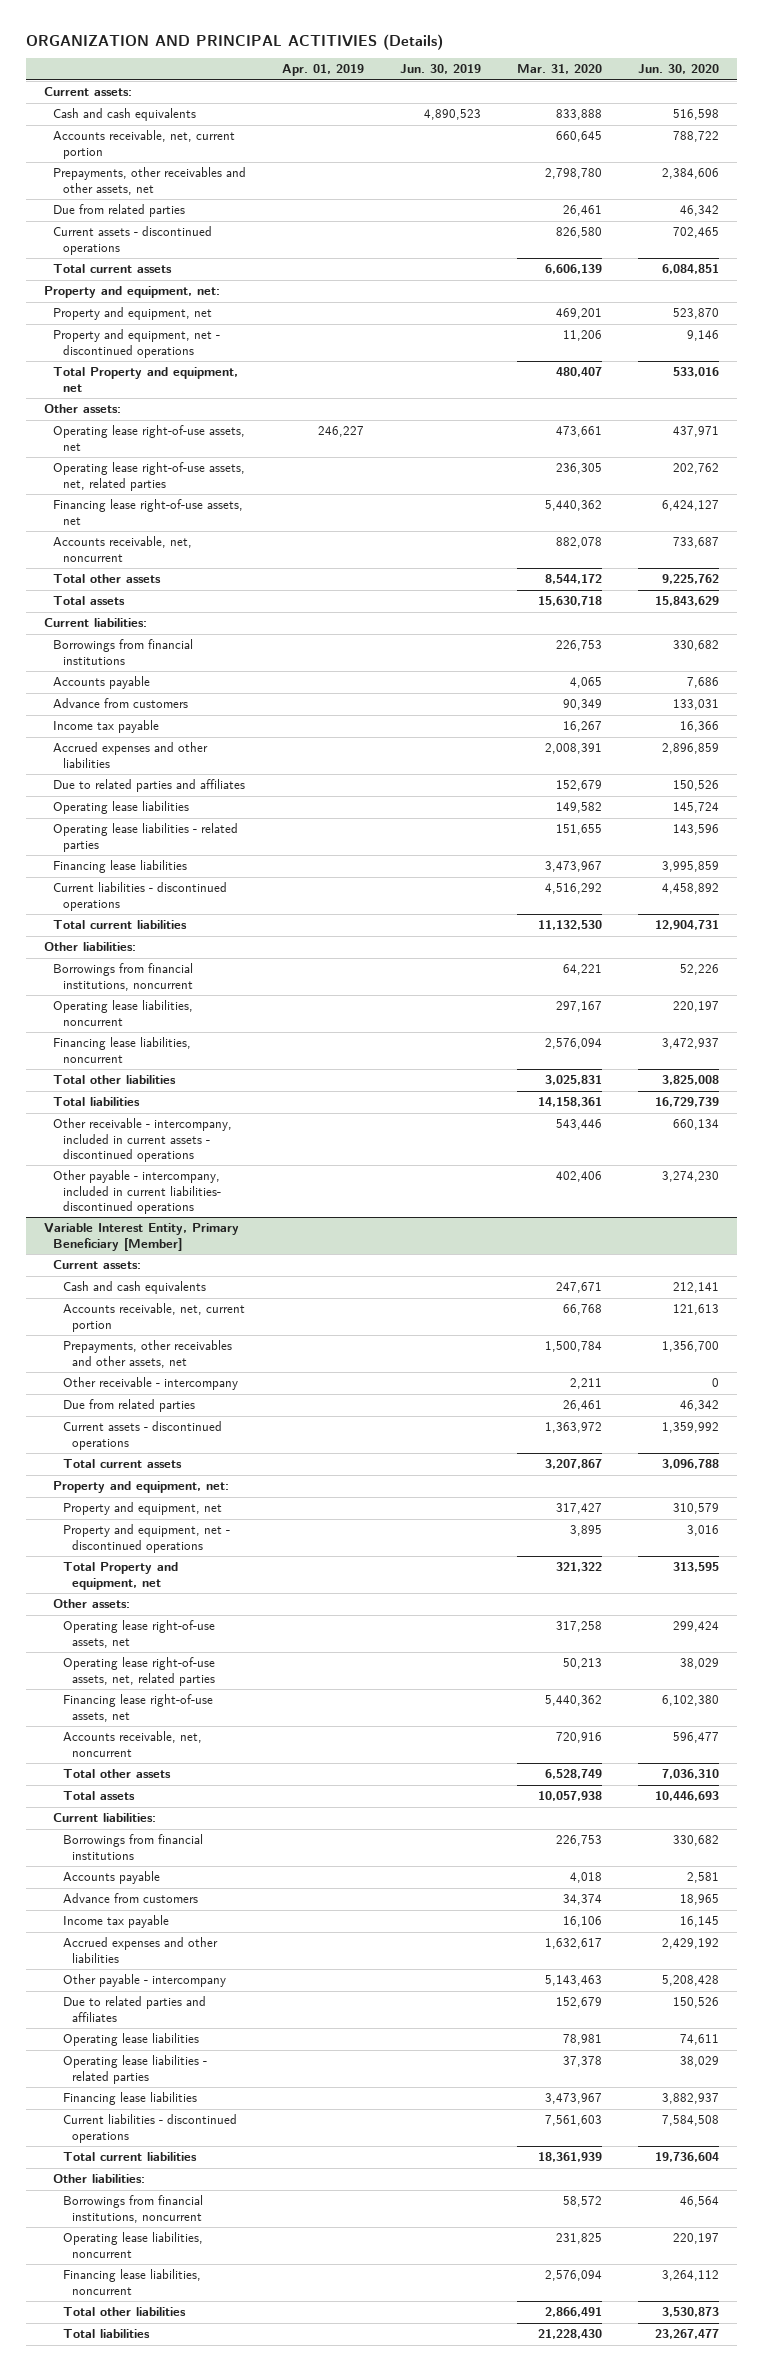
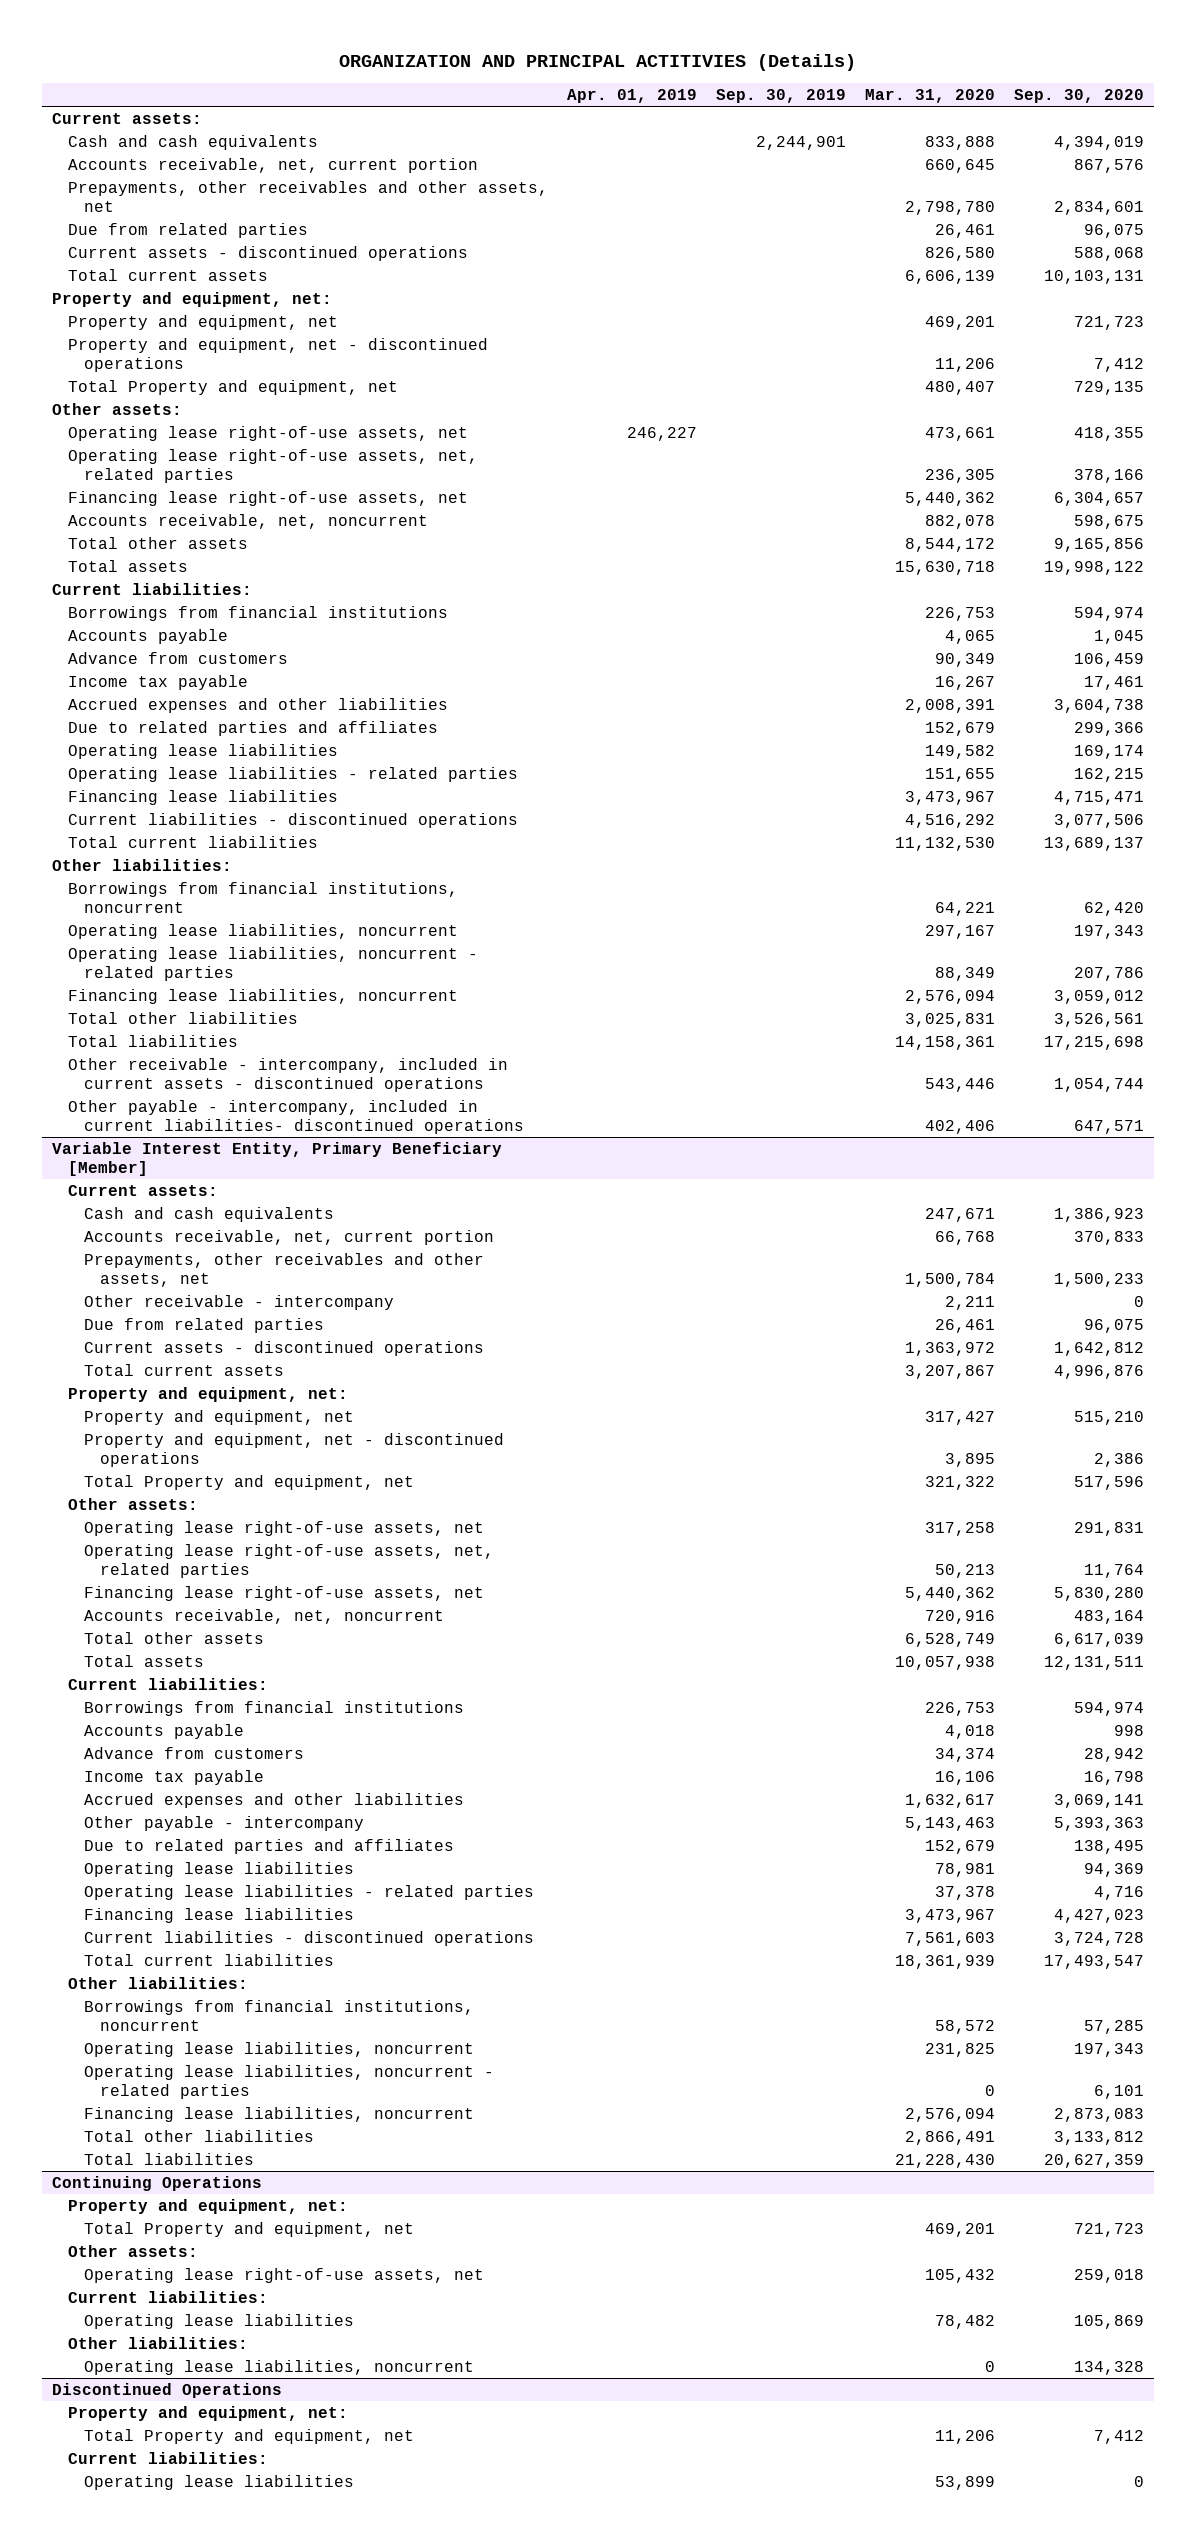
[400,64,482,75] Jun. 30, 2019 -> none
[637,64,719,75] Jun. 30, 2020 -> none
none -> [715,89,846,104] Sep. 30, 2019
none -> [1014,89,1145,104] Sep. 30, 2020
none -> [67,946,478,981] Operating lease liabilities, noncurrent - related parties
none -> [83,2064,494,2099] Operating lease liabilities, noncurrent - related parties
none -> [51,2175,262,2191] Continuing Operations
none -> [67,2198,348,2214] Property and equipment, net:
none -> [83,2221,414,2237] Total Property and equipment, net
none -> [67,2244,198,2257] Other assets:
none -> [83,2267,484,2283] Operating lease right-of-use assets, net
none -> [67,2290,268,2303] Current liabilities:
none -> [83,2313,354,2329] Operating lease liabilities
none -> [67,2336,248,2349] Other liabilities:
none -> [83,2359,474,2375] Operating lease liabilities, noncurrent
none -> [51,2382,282,2398] Discontinued Operations
none -> [67,2405,348,2421] Property and equipment, net:
none -> [83,2428,414,2444] Total Property and equipment, net
none -> [67,2451,268,2464] Current liabilities:
none -> [83,2474,354,2490] Operating lease liabilities

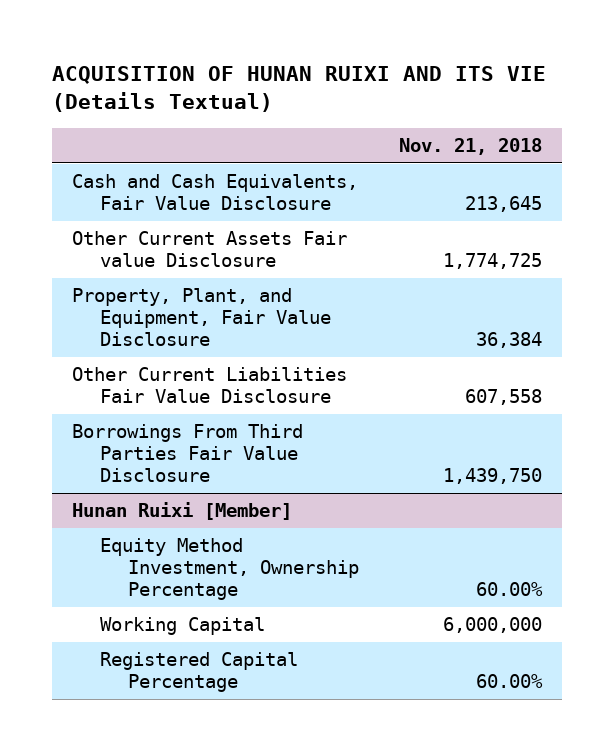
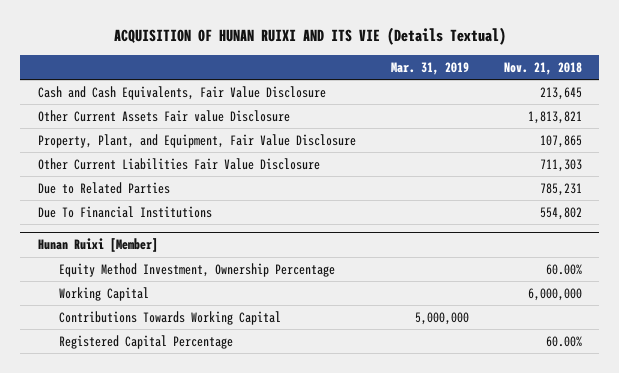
none -> [390,62,469,76] Mar. 31, 2019
[72,424,304,482] Borrowings From Third Parties Fair Value Disclosure -> none
[443,253,543,270] 1,774,725 -> [527,111,582,125] 1,813,821
[476,331,543,348] 36,384 -> [539,135,582,149] 107,865
[465,389,543,406] 607,558 -> [539,159,582,173] 711,303
none -> [37,182,170,195] Due to Related Parties
none -> [37,206,212,219] Due To Financial Institutions
none -> [59,311,282,326] Contributions Towards Working Capital

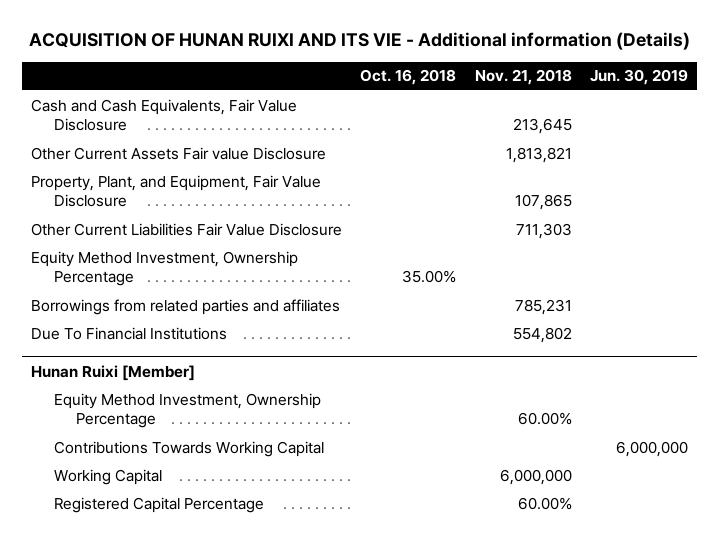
[113,27,506,46] ACQUISITION OF HUNAN RUIXI AND ITS VIE (Details Textual) -> [28,32,690,51] ACQUISITION OF HUNAN RUIXI AND ITS VIE - Additional information (Details)
[390,62,469,76] Mar. 31, 2019 -> none
none -> [360,69,457,86] Oct. 16, 2018
none -> [589,69,688,86] Jun. 30, 2019
none -> [31,250,299,287] Equity Method Investment, Ownership Percentage
[37,182,170,195] Due to Related Parties -> [31,298,341,315] Borrowings from related parties and affiliates
[59,287,150,302] Working Capital -> [53,468,162,485] Working Capital

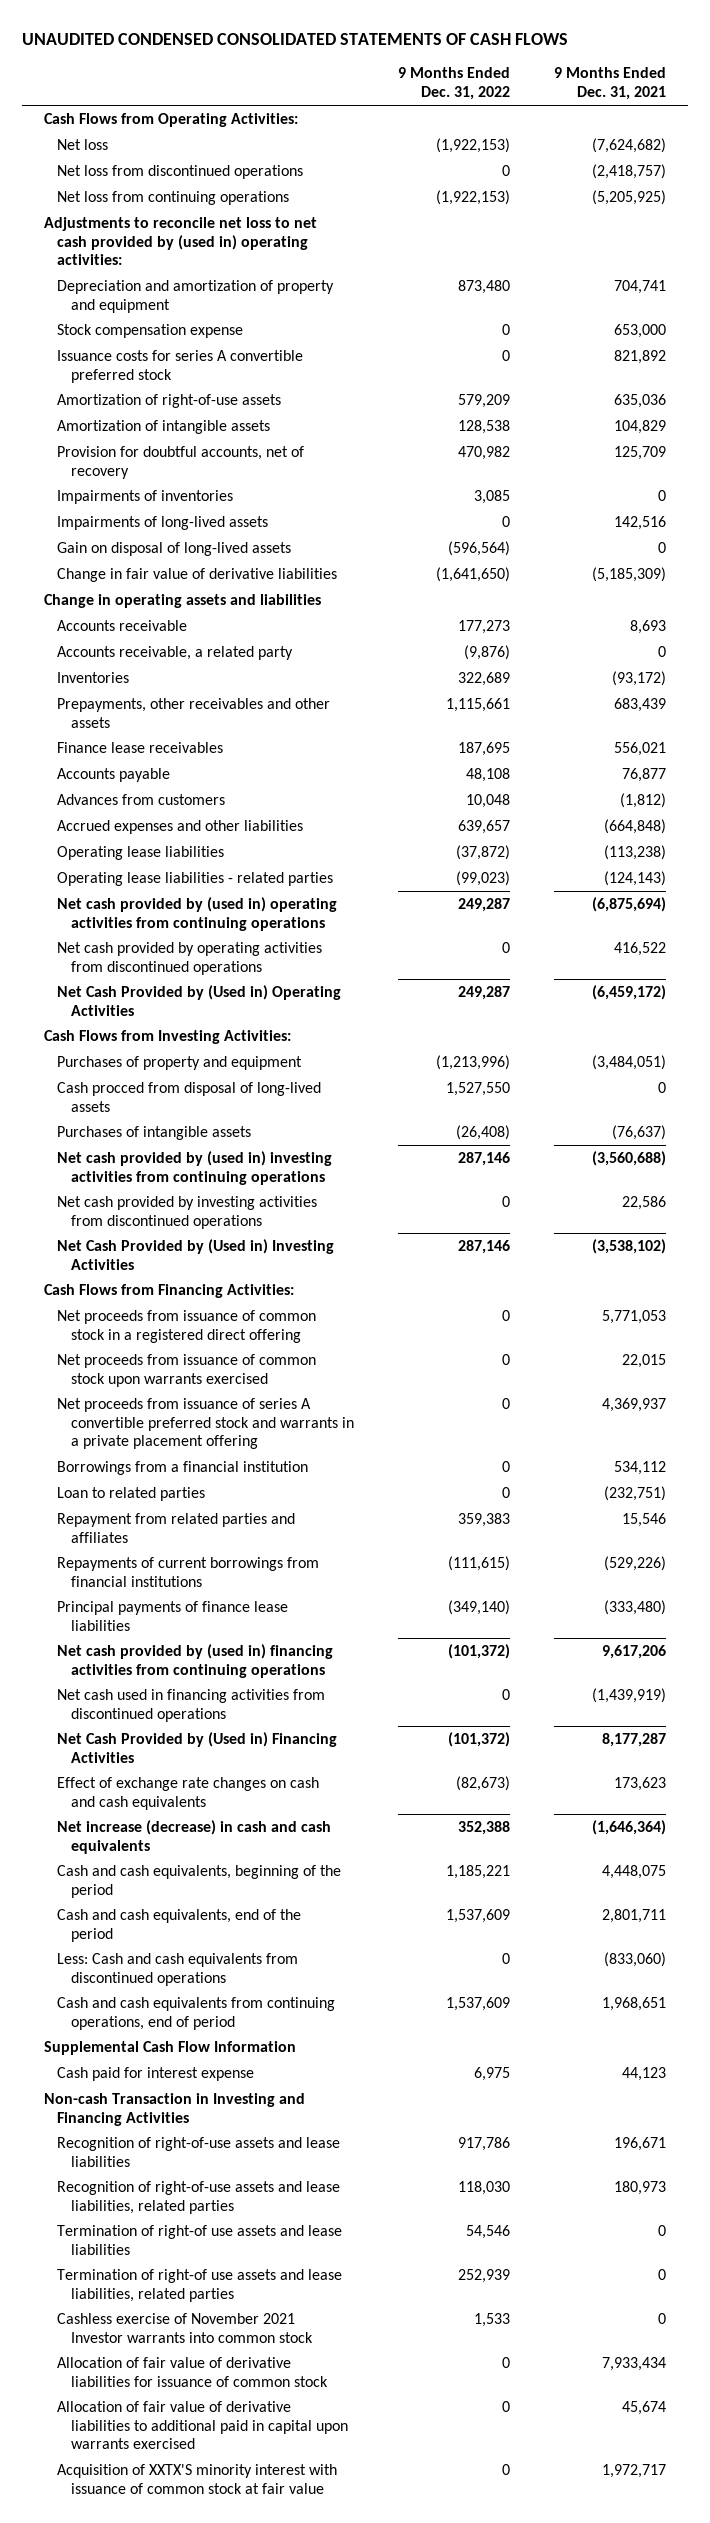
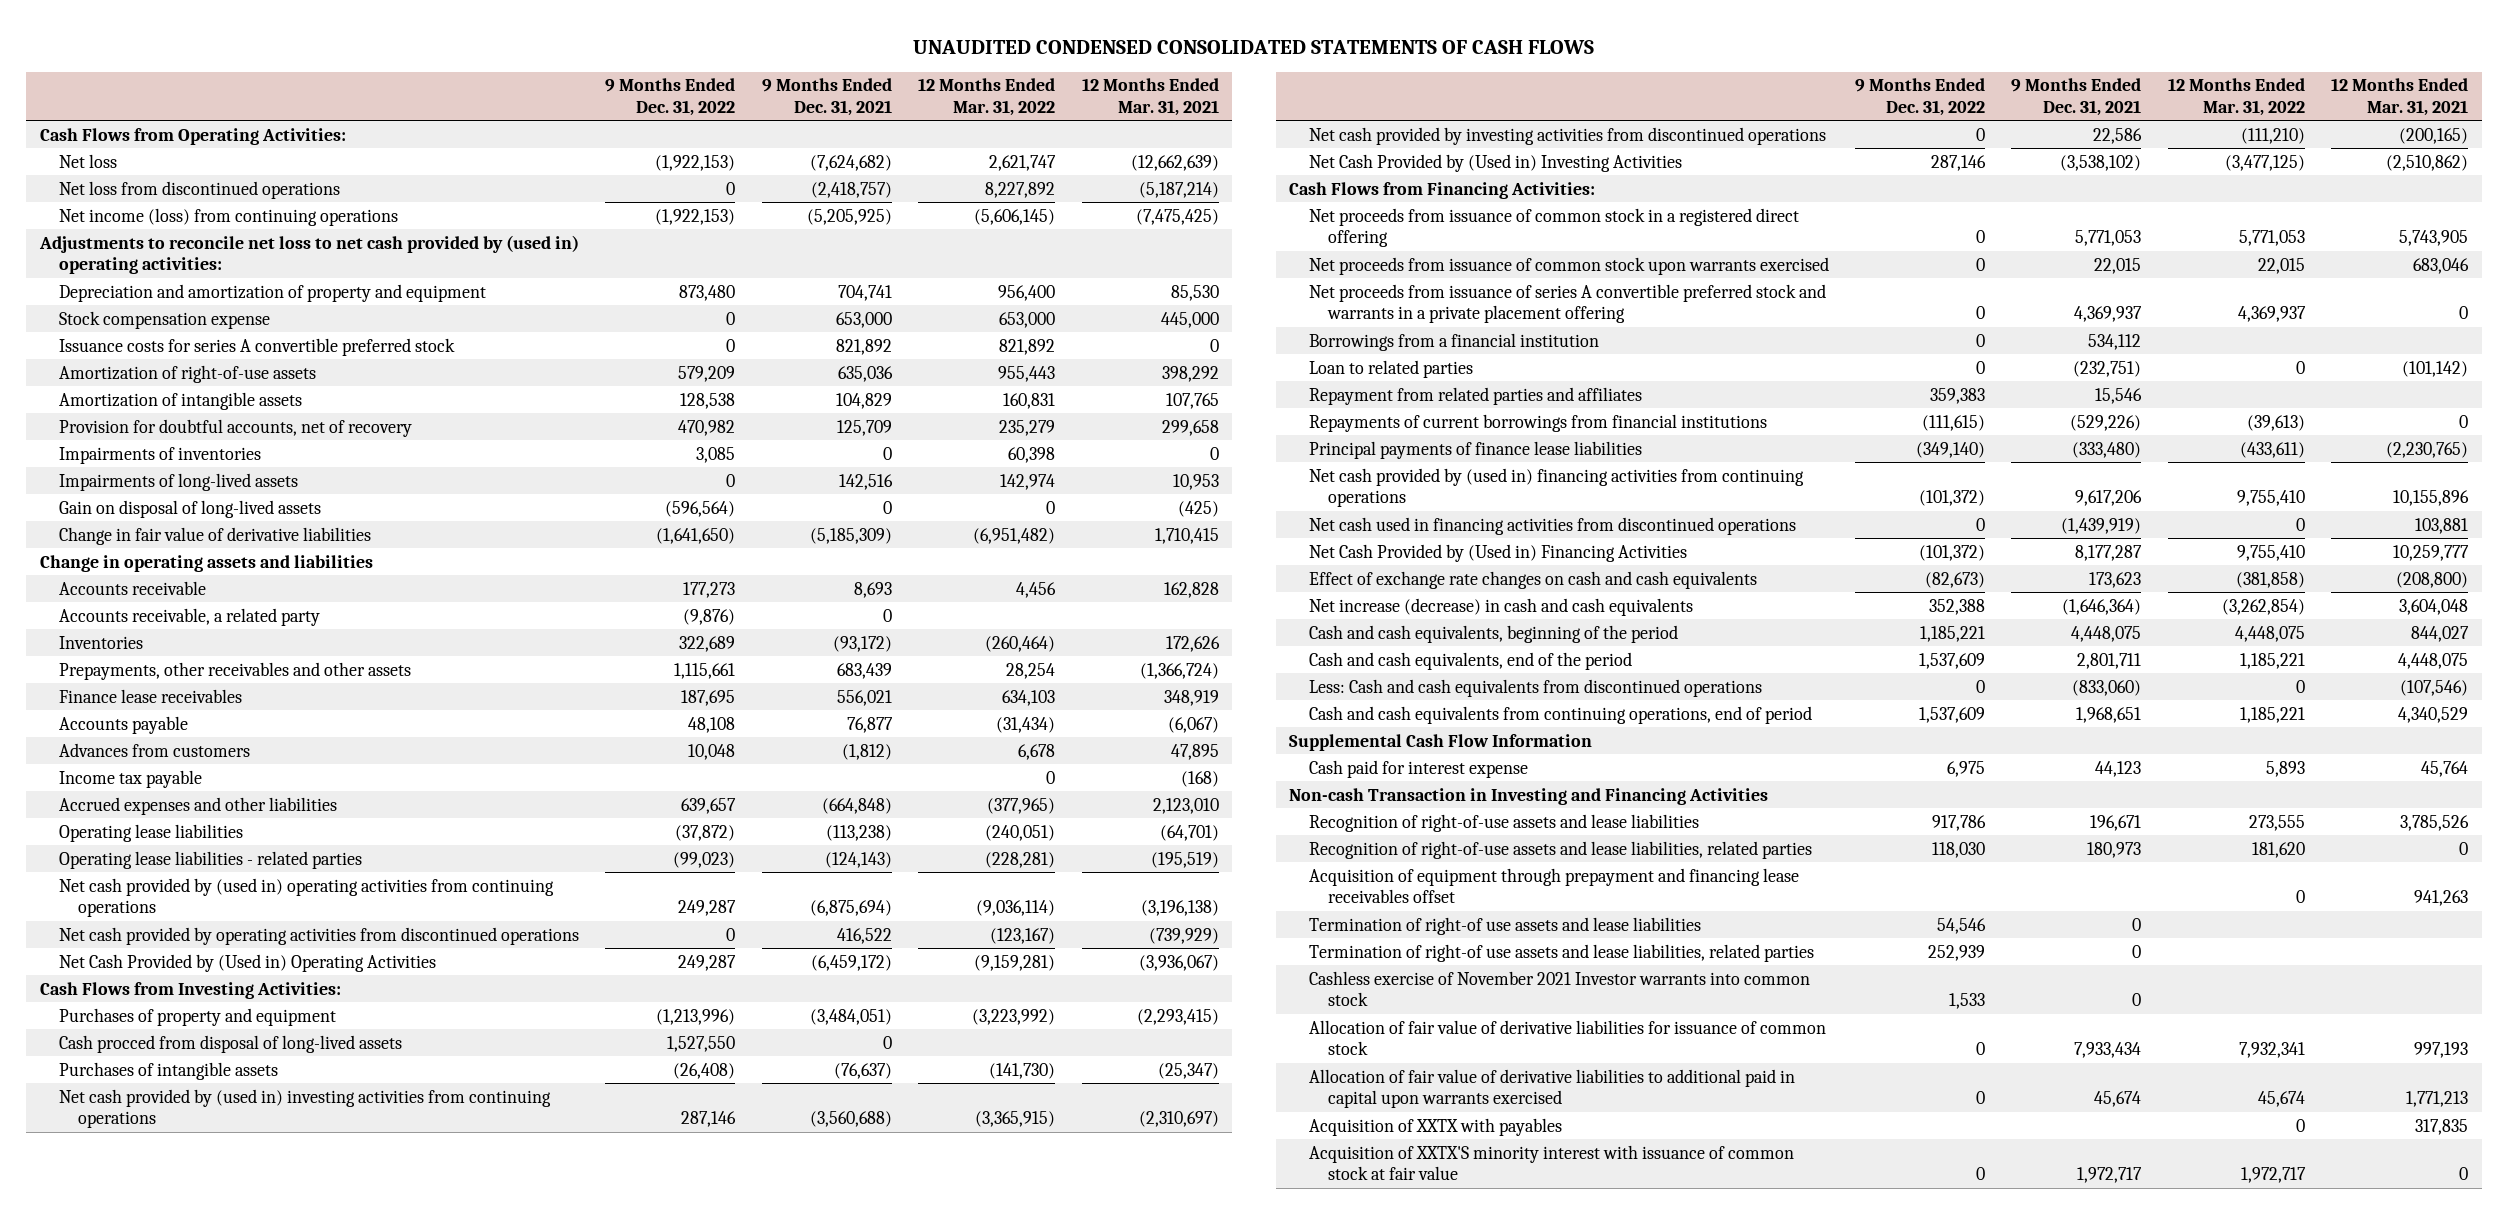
none -> [918,78,1056,116] 12 Months Ended Mar. 31, 2022
none -> [1081,78,1219,116] 12 Months Ended Mar. 31, 2021
[57,190,290,205] Net loss from continuing operations -> [58,207,398,226] Net income (loss) from continuing operations
none -> [58,769,202,788] Income tax payable
none -> [1308,867,1799,904] Acquisition of equipment through prepayment and financing lease receivables offset
none -> [1308,1117,1562,1136] Acquisition of XXTX with payables

